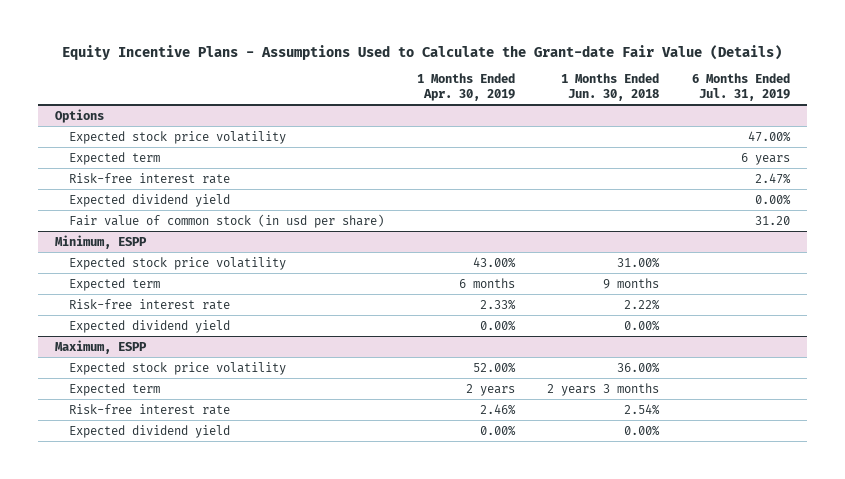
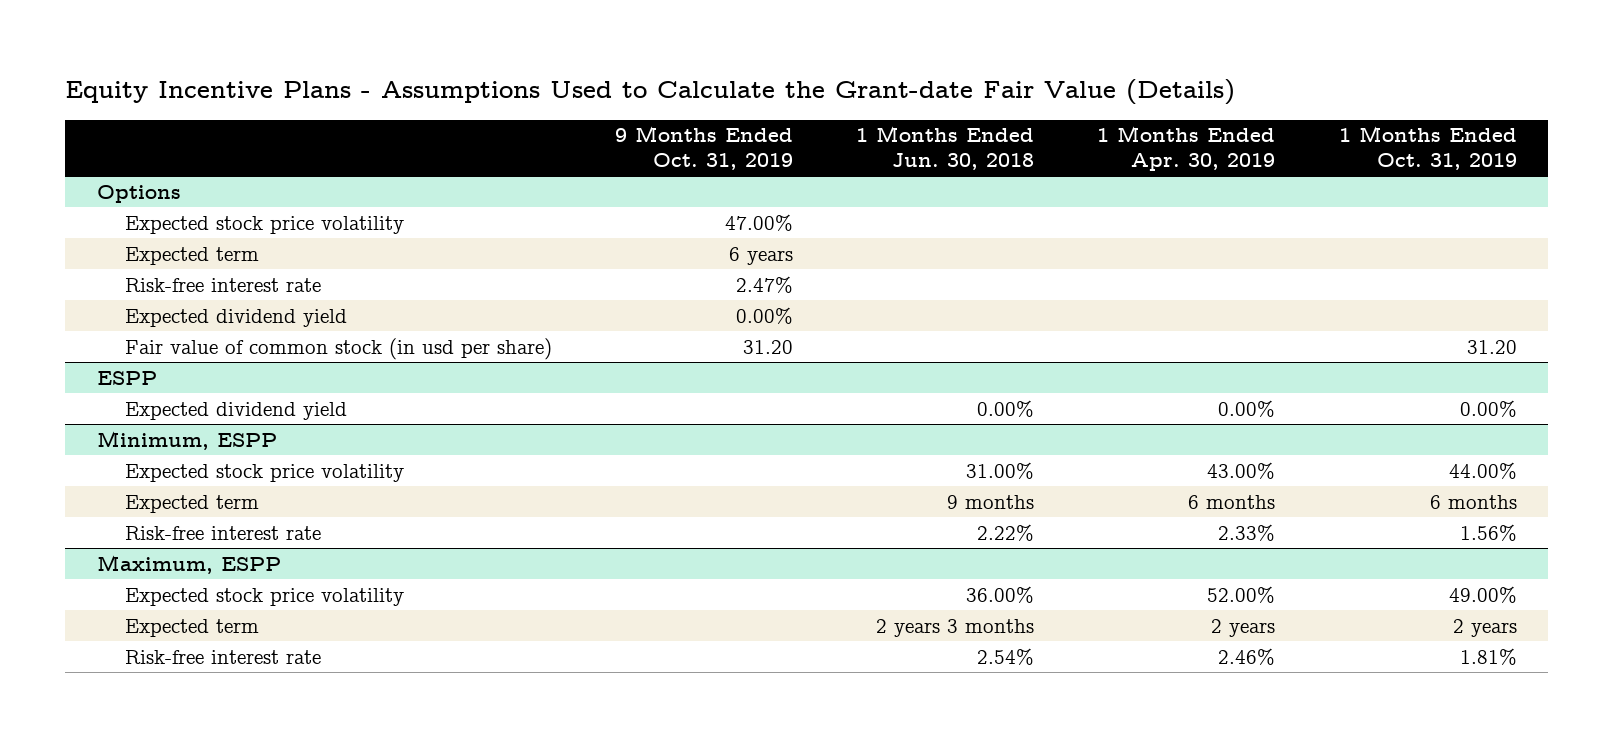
[692,73,791,101] 6 Months Ended Jul. 31, 2019 -> none
none -> [615,126,794,171] 9 Months Ended Oct. 31, 2019
none -> [1338,126,1517,171] 1 Months Ended Oct. 31, 2019
none -> [97,370,158,385] ESPP
none -> [124,401,347,420] Expected dividend yield
[68,319,230,333] Expected dividend yield -> none
[68,424,230,438] Expected dividend yield -> none

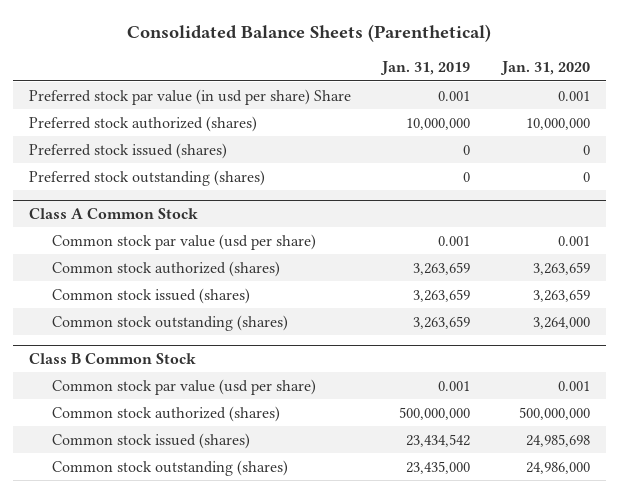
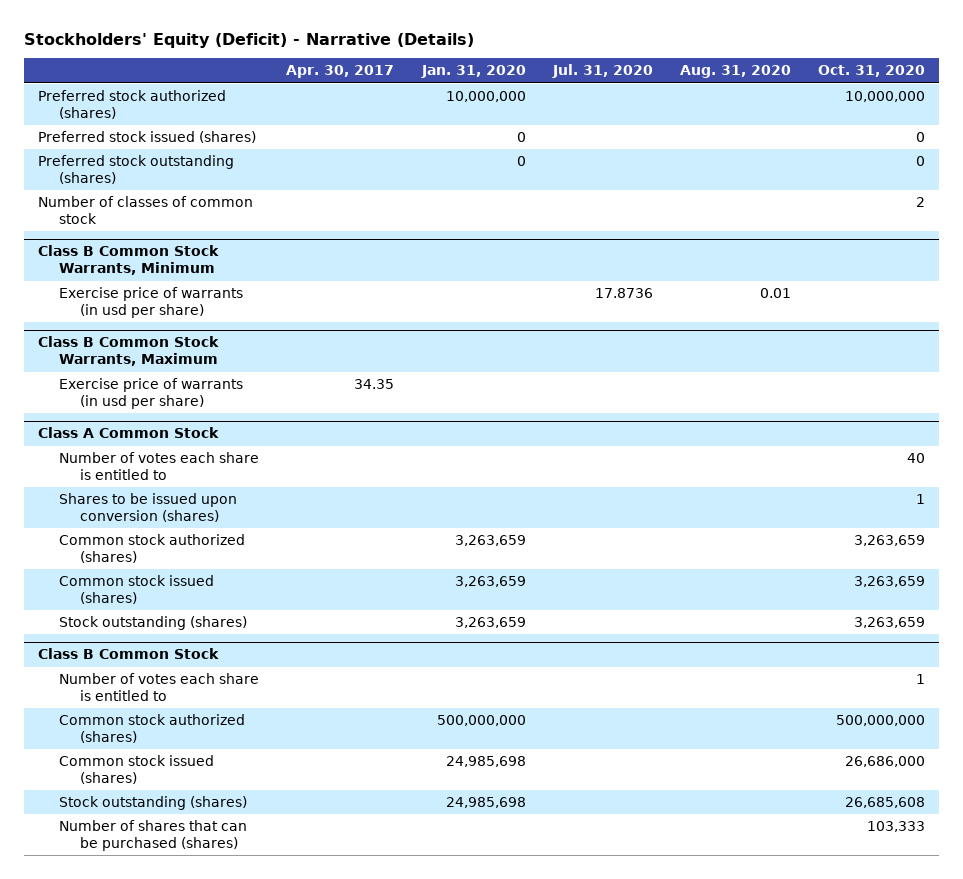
[127,23,492,42] Consolidated Balance Sheets (Parenthetical) -> [24,33,475,49] Stockholders' Equity (Deficit) - Narrative (Details)
[380,61,471,76] Jan. 31, 2019 -> none
none -> [286,65,395,79] Apr. 30, 2017
none -> [551,64,653,79] Jul. 31, 2020
none -> [680,65,792,79] Aug. 31, 2020
none -> [818,65,926,78] Oct. 31, 2020
[28,88,351,105] Preferred stock par value (in usd per share) Share -> none
none -> [38,195,254,224] Number of classes of common stock
none -> [38,245,220,276] Class B Common Stock Warrants, Minimum
none -> [59,286,244,318] Exercise price of warrants (in usd per share)
none -> [38,336,220,367] Class B Common Stock Warrants, Maximum
none -> [59,377,244,409] Exercise price of warrants (in usd per share)
[52,233,317,250] Common stock par value (usd per share) -> none
none -> [59,451,260,480] Number of votes each share is entitled to
none -> [59,492,238,522] Shares to be issued upon conversion (shares)
[52,314,289,331] Common stock outstanding (shares) -> [59,615,248,630] Stock outstanding (shares)
[533,316,591,329] 3,264,000 -> [454,616,526,628] 3,263,659
[52,378,317,395] Common stock par value (usd per share) -> none
none -> [59,672,260,701] Number of votes each share is entitled to
[52,459,289,476] Common stock outstanding (shares) -> [59,795,248,810] Stock outstanding (shares)
[526,461,591,474] 24,986,000 -> [445,796,526,808] 24,985,698
none -> [59,819,248,851] Number of shares that can be purchased (shares)

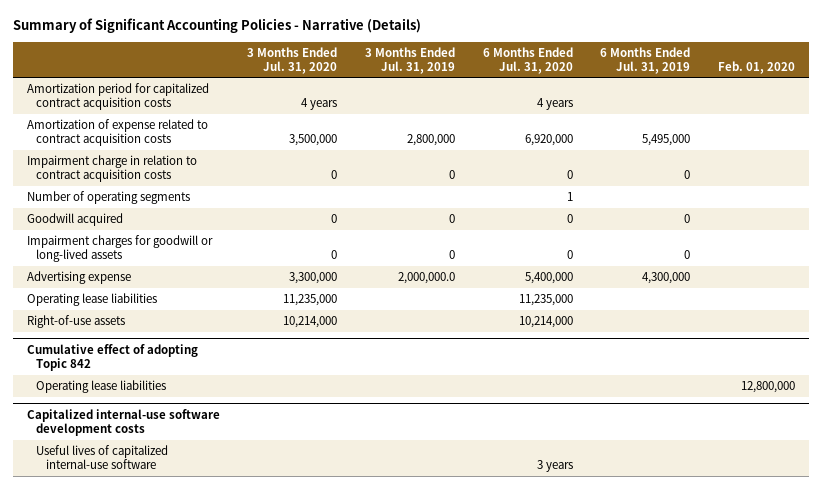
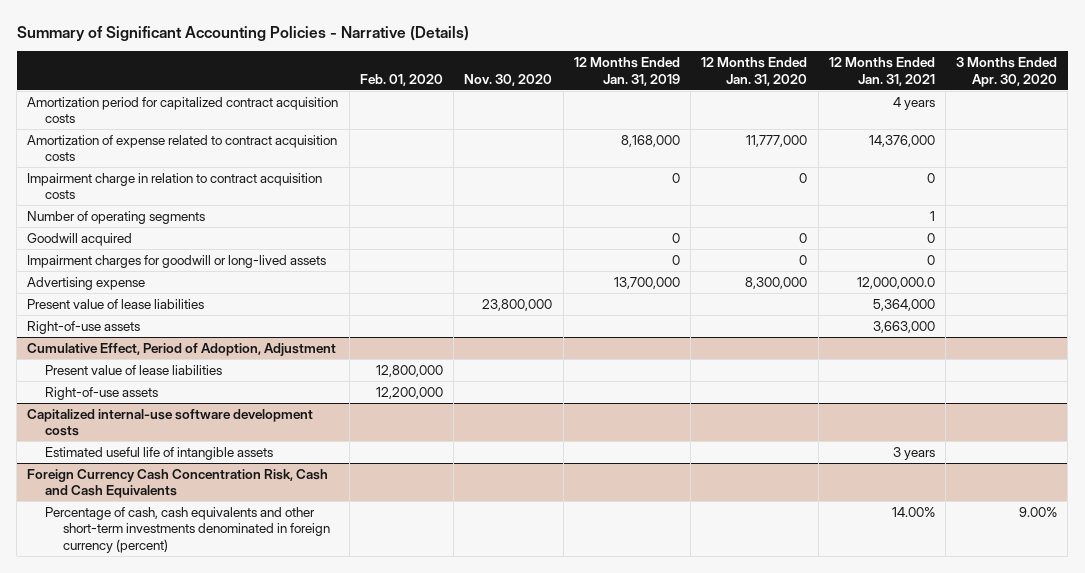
[247,46,338,74] 3 Months Ended Jul. 31, 2020 -> none
[364,46,455,74] 3 Months Ended Jul. 31, 2019 -> none
[482,46,573,74] 6 Months Ended Jul. 31, 2020 -> none
[600,46,691,74] 6 Months Ended Jul. 31, 2019 -> none
none -> [464,73,553,86] Nov. 30, 2020
none -> [573,57,680,86] 12 Months Ended Jan. 31, 2019
none -> [701,57,808,86] 12 Months Ended Jan. 31, 2020
none -> [828,57,935,86] 12 Months Ended Jan. 31, 2021
none -> [956,57,1058,87] 3 Months Ended Apr. 30, 2020
[26,293,157,307] Operating lease liabilities -> [27,298,205,309] Present value of lease liabilities
[26,344,198,372] Cumulative effect of adopting Topic 842 -> [27,342,337,356] Cumulative Effect, Period of Adoption, Adjustment
[36,380,167,394] Operating lease liabilities -> [44,364,222,375] Present value of lease liabilities
none -> [44,386,158,400] Right-of-use assets
[36,445,169,470] Useful lives of capitalized internal-use software -> [44,446,273,460] Estimated useful life of intangible assets
none -> [27,468,329,499] Foreign Currency Cash Concentration Risk, Cash and Cash Equivalents
none -> [44,506,330,553] Percentage of cash, cash equivalents and other short-term investments denominated in foreign currency (percent)

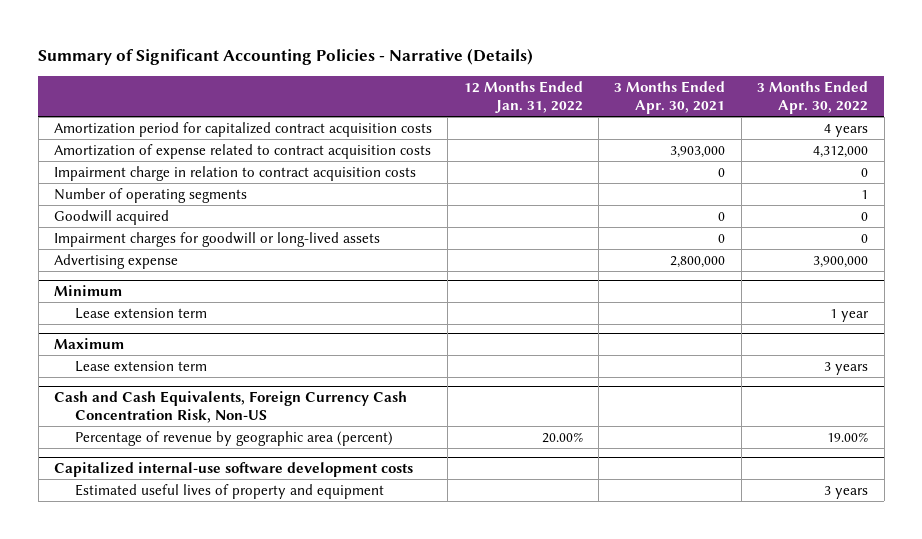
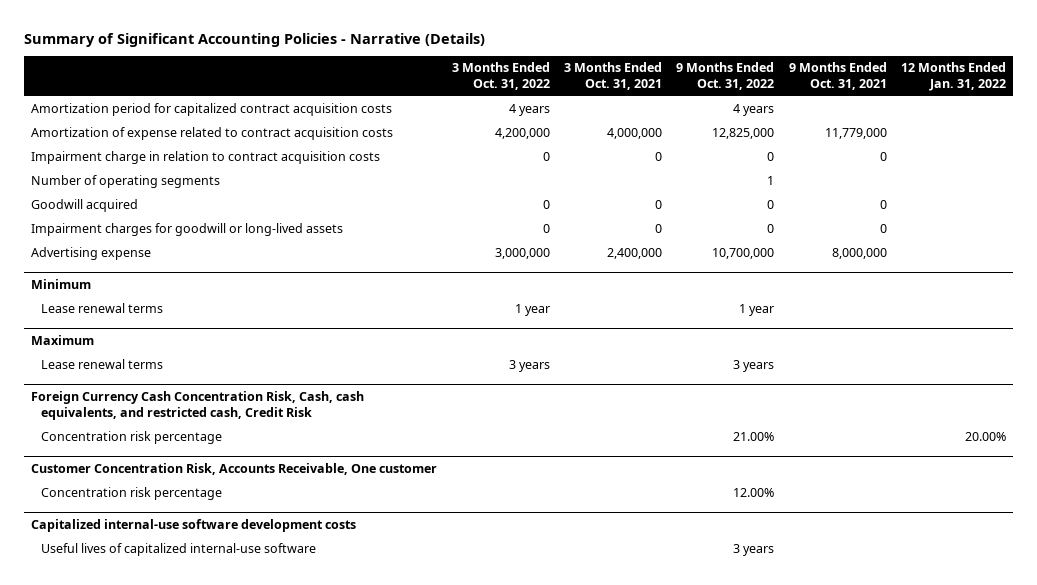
[614,80,726,114] 3 Months Ended Apr. 30, 2021 -> none
[757,80,869,114] 3 Months Ended Apr. 30, 2022 -> none
none -> [451,62,550,91] 3 Months Ended Oct. 31, 2022
none -> [563,62,662,91] 3 Months Ended Oct. 31, 2021
none -> [676,62,775,91] 9 Months Ended Oct. 31, 2022
none -> [788,62,887,91] 9 Months Ended Oct. 31, 2021
[75,307,208,319] Lease extension term -> [40,303,163,314] Lease renewal terms
[75,360,208,372] Lease extension term -> [40,359,163,370] Lease renewal terms
[53,390,407,424] Cash and Cash Equivalents, Foreign Currency Cash Concentration Risk, Non-US -> [31,391,365,421] Foreign Currency Cash Concentration Risk, Cash, cash equivalents, and restricted cash, Credit Risk
[75,430,394,446] Percentage of revenue by geographic area (percent) -> [40,431,222,445] Concentration risk percentage
none -> [31,463,438,476] Customer Concentration Risk, Accounts Receivable, One customer
none -> [40,487,222,501] Concentration risk percentage
[75,483,385,499] Estimated useful lives of property and equipment -> none
none -> [40,543,316,557] Useful lives of capitalized internal-use software

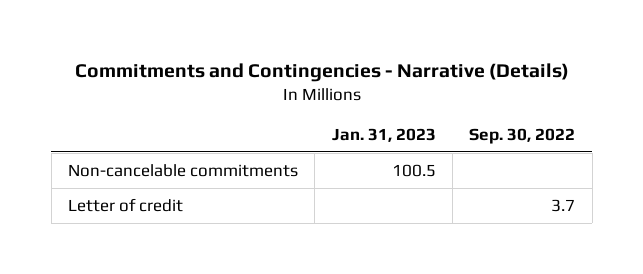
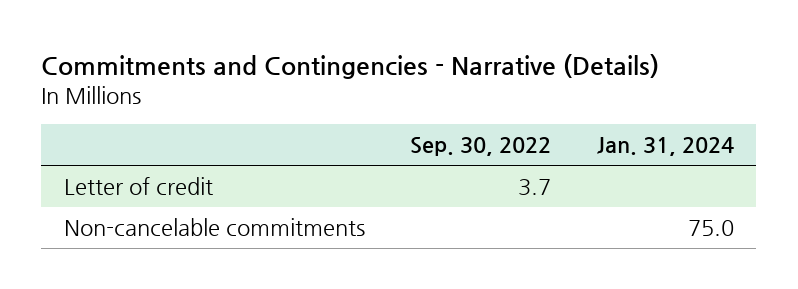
[331,127,436,142] Jan. 31, 2023 -> none
none -> [596,137,734,157] Jan. 31, 2024
[68,163,299,177] Non-cancelable commitments -> [64,217,366,236] Non-cancelable commitments

